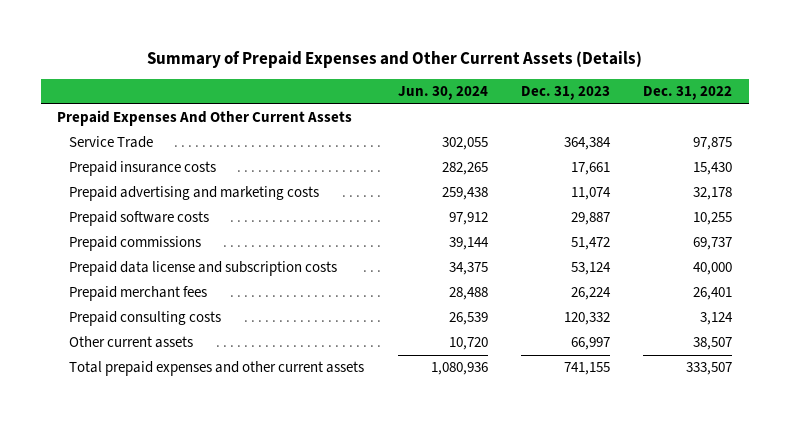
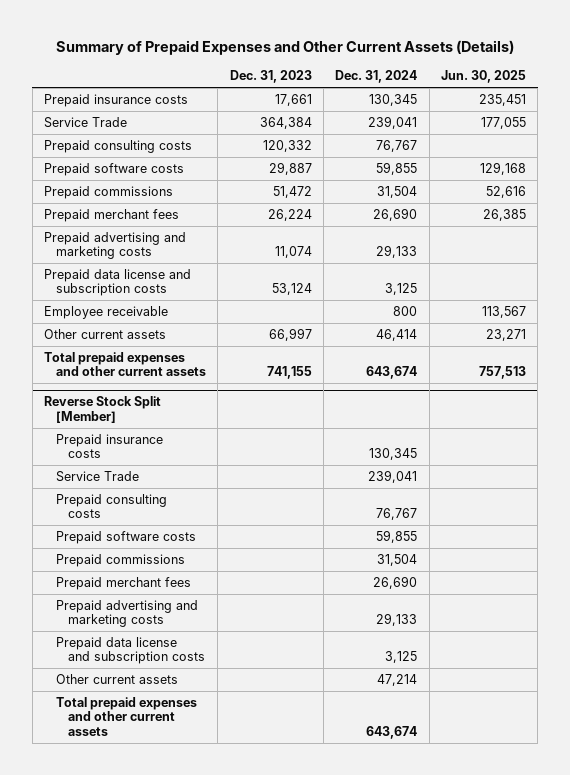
[397,86,488,101] Jun. 30, 2024 -> none
[643,86,733,101] Dec. 31, 2022 -> none
none -> [335,70,418,84] Dec. 31, 2024
none -> [441,70,527,84] Jun. 30, 2025
[57,110,353,127] Prepaid Expenses And Other Current Assets -> none
[69,136,154,149] Service Trade -> [44,117,128,129] Service Trade
[69,311,222,327] Prepaid consulting costs -> [44,140,193,154] Prepaid consulting costs
[69,186,320,202] Prepaid advertising and marketing costs -> [44,232,187,260] Prepaid advertising and marketing costs
[69,261,338,277] Prepaid data license and subscription costs -> [44,269,192,297] Prepaid data license and subscription costs
none -> [44,306,169,320] Employee receivable
none -> [44,396,162,423] Reverse Stock Split [Member]
none -> [56,434,164,459] Prepaid insurance costs
none -> [56,471,140,483] Service Trade
none -> [56,494,168,519] Prepaid consulting costs
none -> [56,531,197,545] Prepaid software costs
none -> [56,554,186,568] Prepaid commissions
none -> [56,577,192,591] Prepaid merchant fees
none -> [56,600,199,628] Prepaid advertising and marketing costs
none -> [56,637,206,665] Prepaid data license and subscription costs
none -> [56,674,179,685] Other current assets
none -> [56,697,198,736] Total prepaid expenses and other current assets

